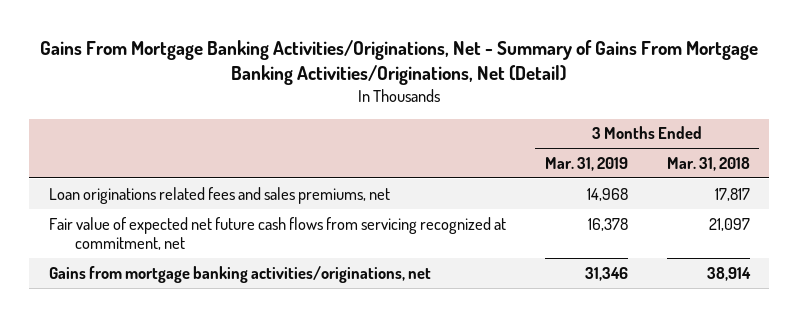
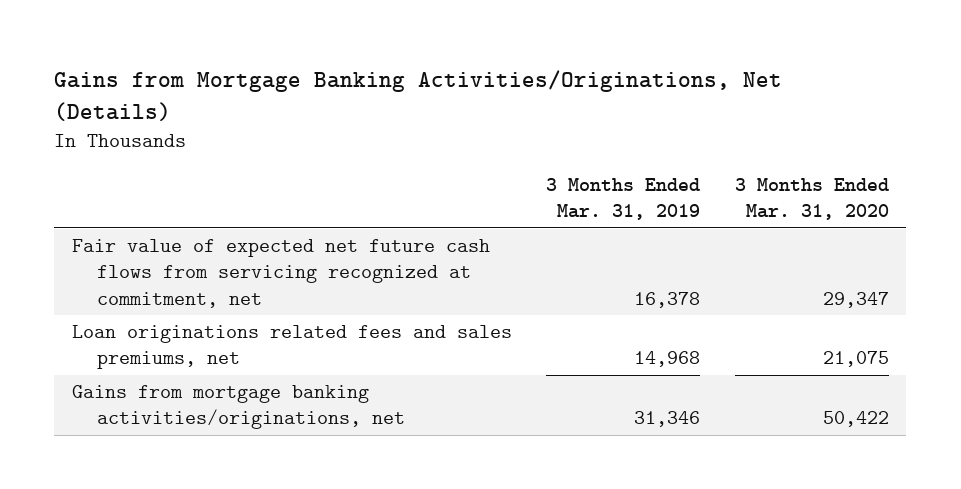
[40,39,759,86] Gains From Mortgage Banking Activities/Originations, Net - Summary of Gains From Mortgage Banking Activities/Originations, Net (Detail) -> [54,69,783,121] Gains from Mortgage Banking Activities/Originations, Net (Details)
[666,157,750,172] Mar. 31, 2018 -> none
none -> [735,177,890,221] 3 Months Ended Mar. 31, 2020
[48,186,390,204] Loan originations related fees and sales premiums, net -> [71,324,512,370] Loan originations related fees and sales premiums, net

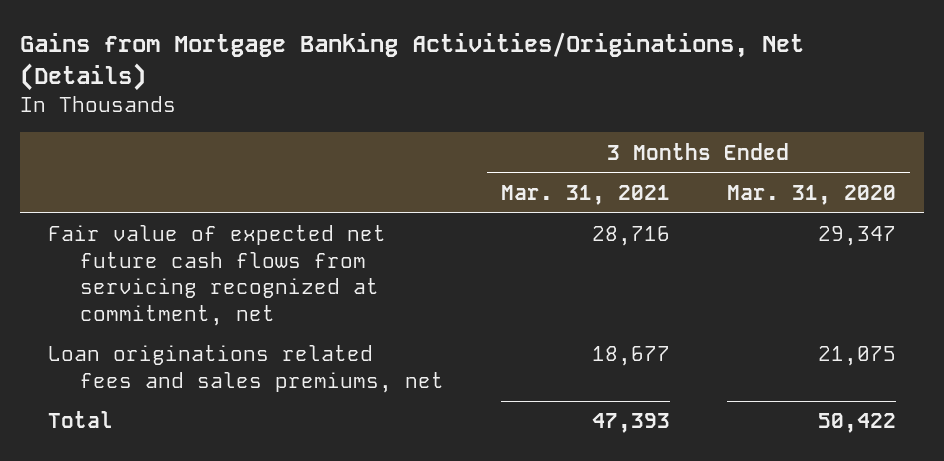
[546,177,701,221] 3 Months Ended Mar. 31, 2019 -> none
none -> [501,185,671,206] Mar. 31, 2021
[71,384,406,430] Gains from mortgage banking activities/originations, net -> [47,411,113,429] Total

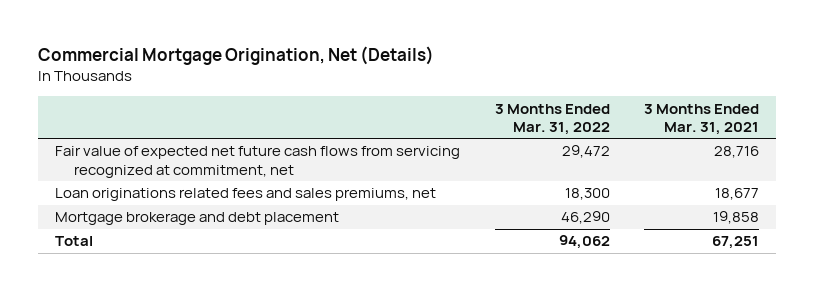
[19,31,804,91] Gains from Mortgage Banking Activities/Originations, Net (Details) -> [38,46,435,66] Commercial Mortgage Origination, Net (Details)
[726,185,896,206] Mar. 31, 2020 -> none
none -> [494,103,610,135] 3 Months Ended Mar. 31, 2022
none -> [55,212,340,226] Mortgage brokerage and debt placement
[592,413,671,434] 47,393 -> [711,236,759,250] 67,251

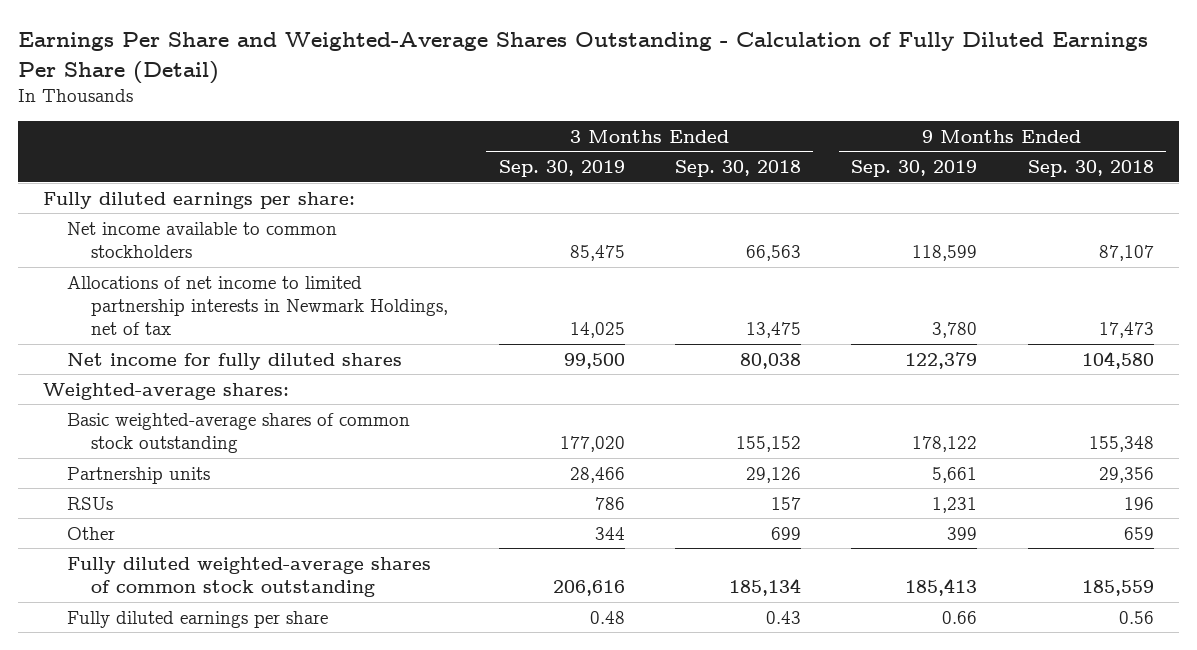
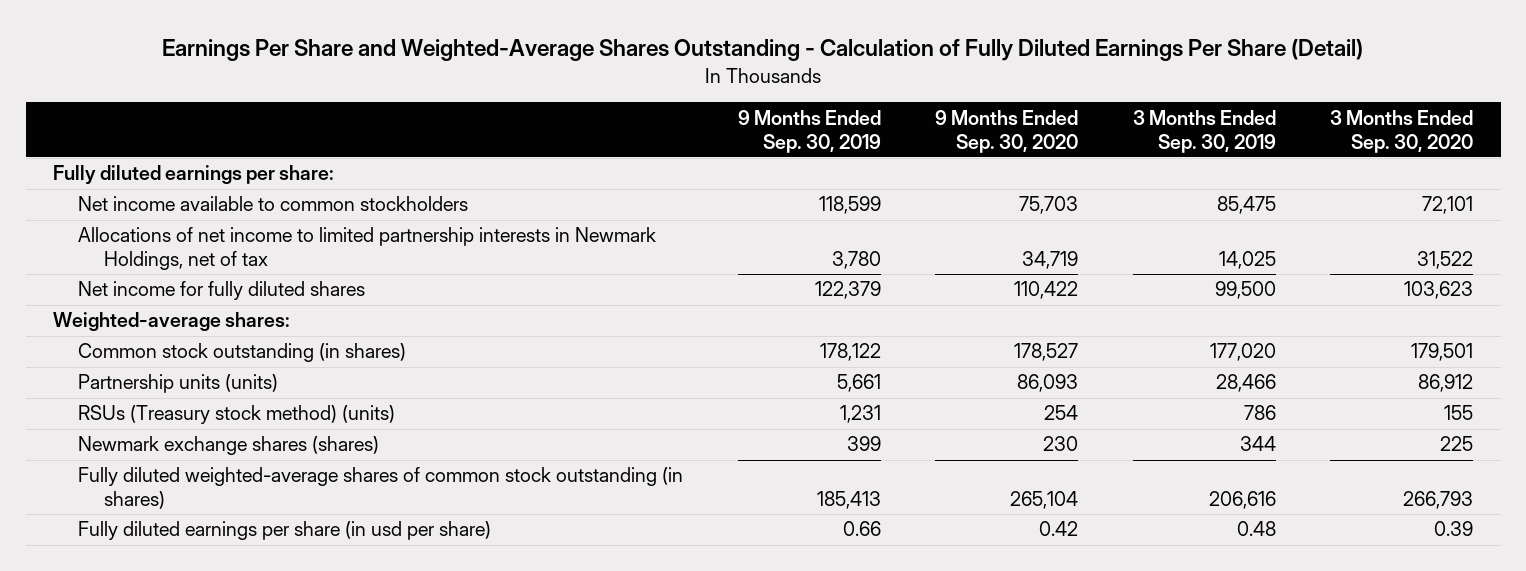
[674,159,801,177] Sep. 30, 2018 -> none
[1027,159,1154,177] Sep. 30, 2018 -> none
none -> [935,109,1079,153] 9 Months Ended Sep. 30, 2020
none -> [1330,109,1474,153] 3 Months Ended Sep. 30, 2020
[67,412,411,454] Basic weighted-average shares of common stock outstanding -> [78,343,407,363] Common stock outstanding (in shares)
[67,466,211,484] Partnership units -> [78,374,279,394] Partnership units (units)
[67,496,114,510] RSUs -> [78,405,396,425] RSUs (Treasury stock method) (units)
[67,526,116,540] Other -> [78,436,380,456] Newmark exchange shares (shares)
[67,556,432,598] Fully diluted weighted-average shares of common stock outstanding -> [78,467,684,510] Fully diluted weighted-average shares of common stock outstanding (in shares)
[67,610,329,628] Fully diluted earnings per share -> [78,521,492,541] Fully diluted earnings per share (in usd per share)

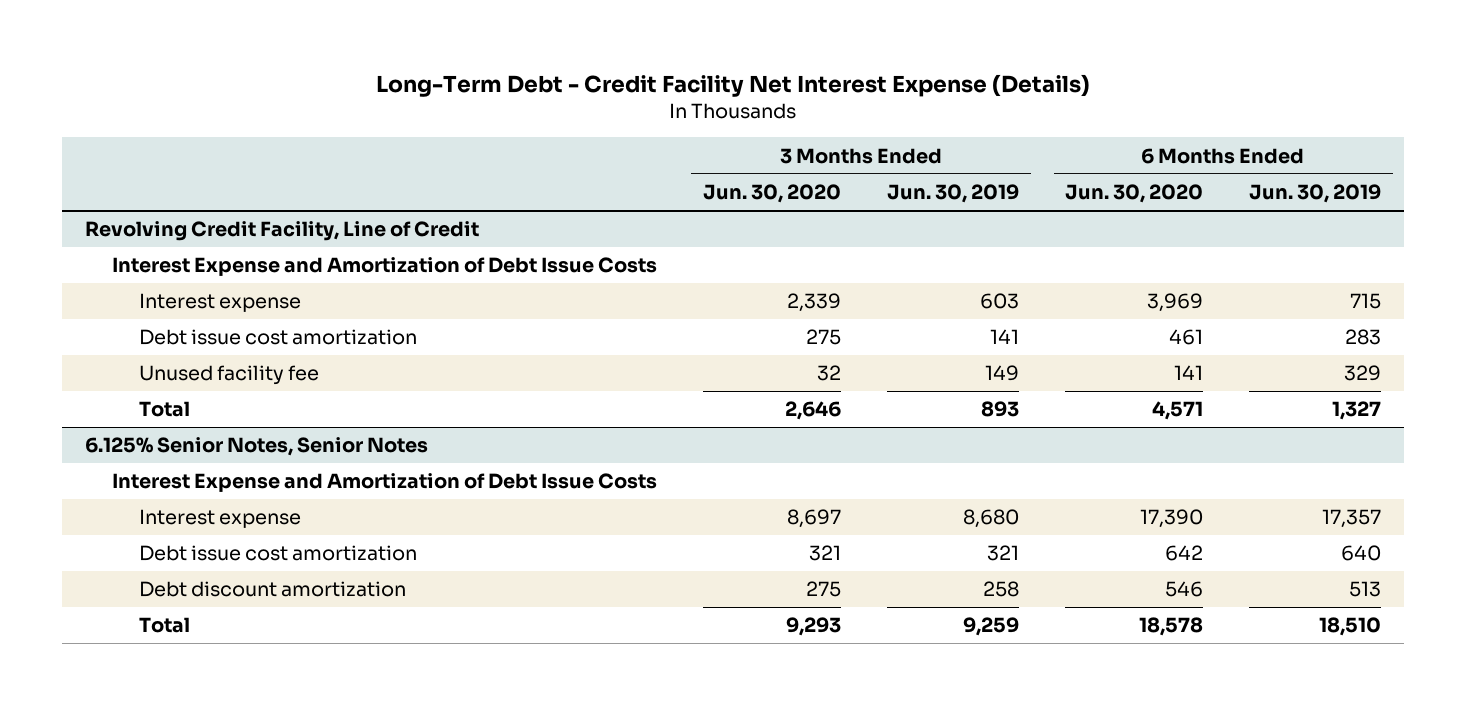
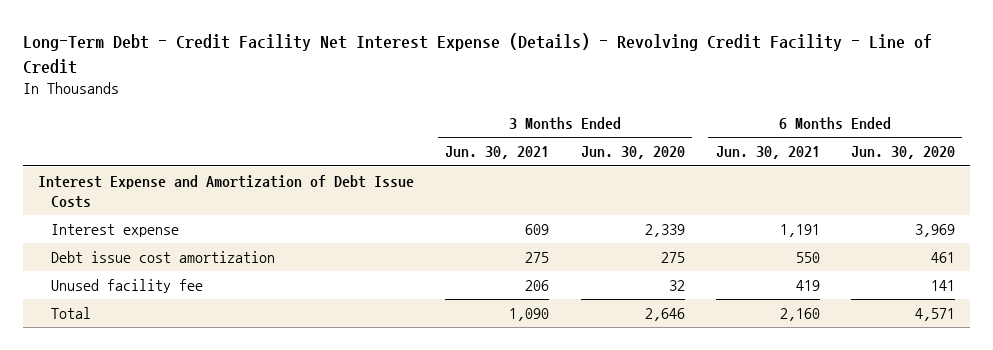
[376,74,1091,98] Long-Term Debt - Credit Facility Net Interest Expense (Details) -> [22,33,932,74] Long-Term Debt - Credit Facility Net Interest Expense (Details) - Revolving Credit Facility - Line of Credit
[887,184,1020,204] Jun. 30, 2019 -> none
[1249,184,1382,204] Jun. 30, 2019 -> none
none -> [445,146,550,160] Jun. 30, 2021
none -> [715,146,820,160] Jun. 30, 2021
[85,221,480,242] Revolving Credit Facility, Line of Credit -> none
[85,437,429,457] 6.125% Senior Notes, Senior Notes -> none
[111,473,657,493] Interest Expense and Amortization of Debt Issue Costs -> none
[138,509,301,529] Interest expense -> none
[138,545,417,562] Debt issue cost amortization -> none
[138,581,406,598] Debt discount amortization -> none
[138,617,190,634] Total -> none

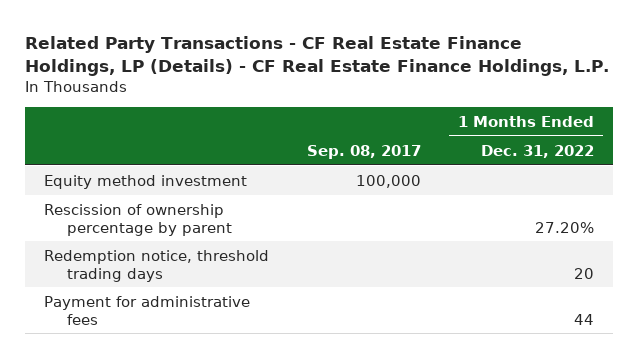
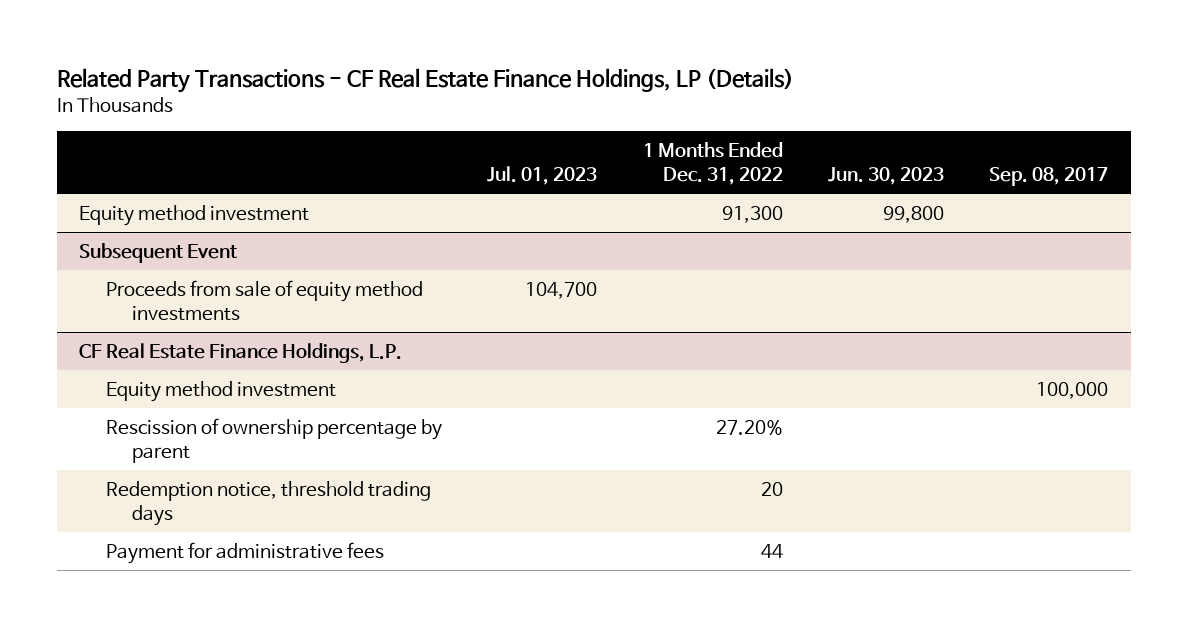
[25,35,610,76] Related Party Transactions - CF Real Estate Finance Holdings, LP (Details) - CF Real Estate Finance Holdings, L.P. -> [56,68,794,94] Related Party Transactions - CF Real Estate Finance Holdings, LP (Details)
none -> [487,166,598,186] Jul. 01, 2023
none -> [827,167,944,186] Jun. 30, 2023
none -> [79,204,310,226] Equity method investment
none -> [79,242,238,263] Subsequent Event
none -> [105,279,423,321] Proceeds from sale of equity method investments
none -> [79,342,403,363] CF Real Estate Finance Holdings, L.P.

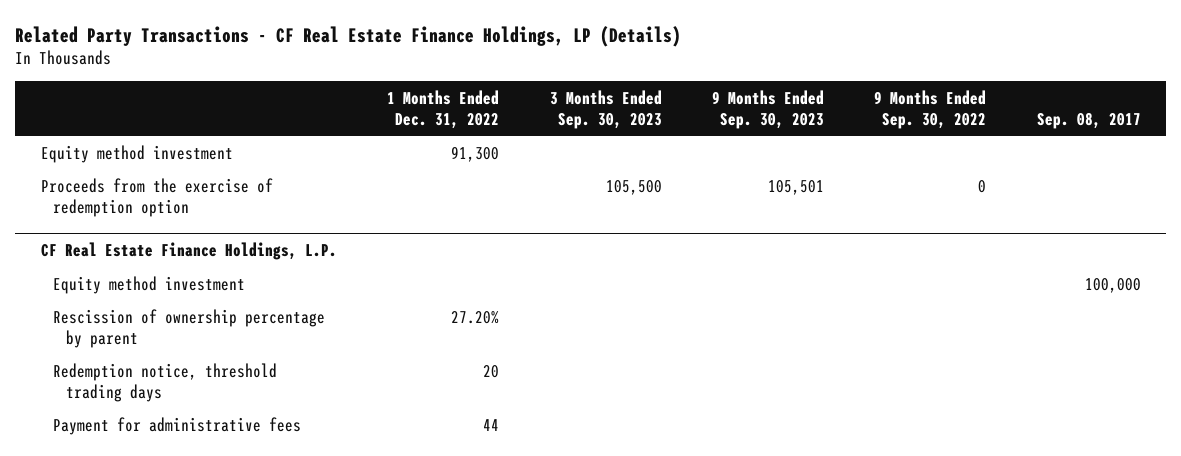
[487,166,598,186] Jul. 01, 2023 -> none
[827,167,944,186] Jun. 30, 2023 -> none
none -> [549,89,662,129] 3 Months Ended Sep. 30, 2023
none -> [711,89,824,129] 9 Months Ended Sep. 30, 2023
none -> [874,89,987,129] 9 Months Ended Sep. 30, 2022
[79,242,238,263] Subsequent Event -> none
[105,279,423,321] Proceeds from sale of equity method investments -> [40,177,273,217] Proceeds from the exercise of redemption option

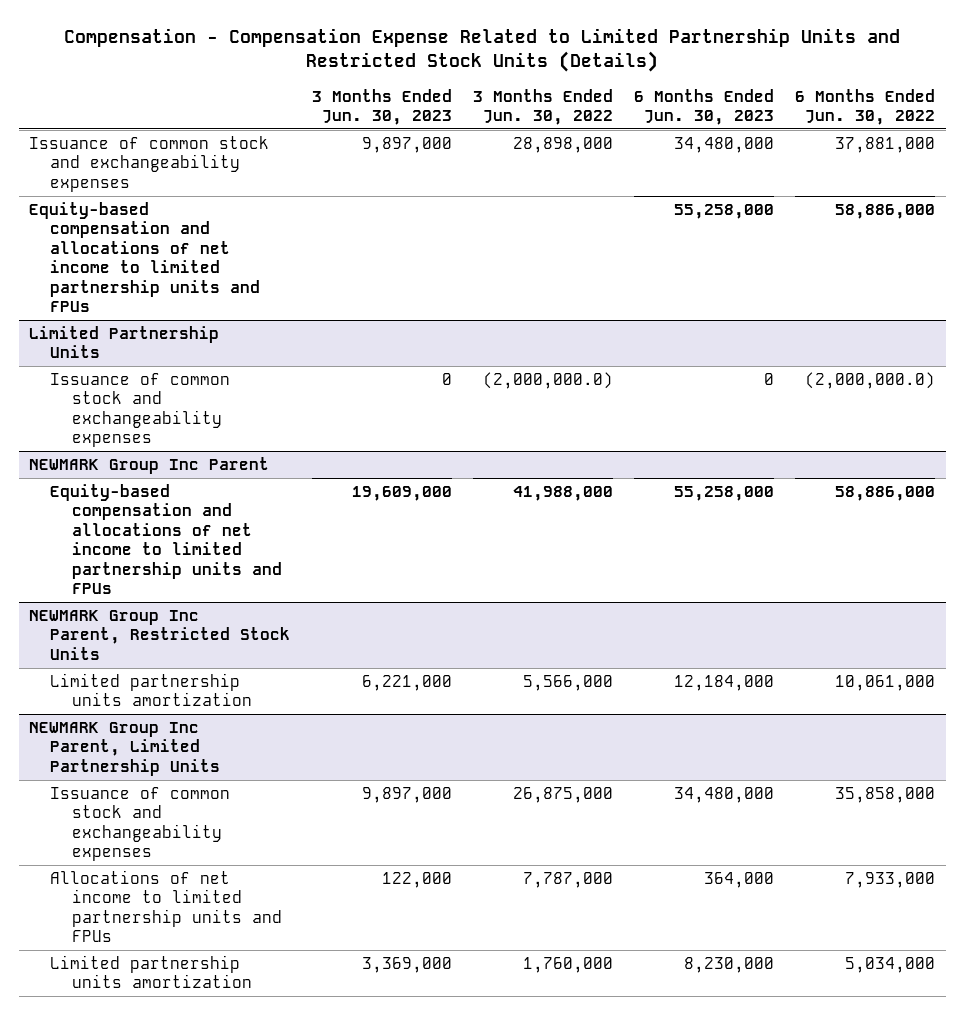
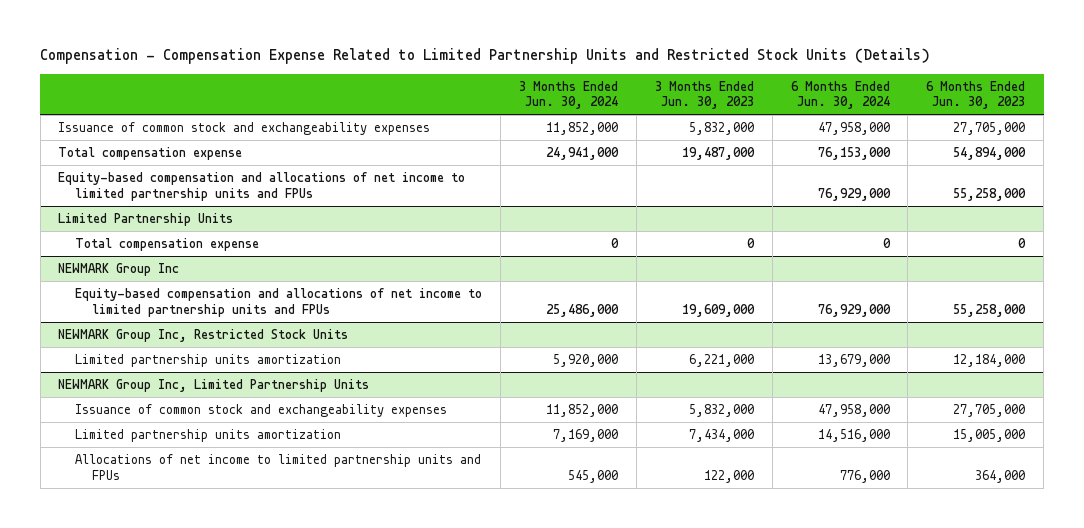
[472,88,613,126] 3 Months Ended Jun. 30, 2022 -> none
[795,88,936,126] 6 Months Ended Jun. 30, 2022 -> none
none -> [519,80,619,110] 3 Months Ended Jun. 30, 2024
none -> [790,80,890,110] 6 Months Ended Jun. 30, 2024
[361,136,452,153] 9,897,000 -> [688,122,754,136] 5,832,000
[674,136,775,153] 34,480,000 -> [953,122,1026,136] 27,705,000
none -> [58,147,243,161] Total compensation expense
[50,372,231,448] Issuance of common stock and exchangeability expenses -> none
none -> [75,238,260,252] Total compensation expense
[29,456,270,474] NEWMARK Group Inc Parent -> [58,263,180,277] NEWMARK Group Inc
[29,609,291,660] NEWMARK Group Inc Parent, Restricted Stock Units -> [58,329,349,343] NEWMARK Group Inc, Restricted Stock Units
[29,721,221,776] NEWMARK Group Inc Parent, Limited Partnership Units -> [58,379,370,393] NEWMARK Group Inc, Limited Partnership Units
[361,786,452,803] 9,897,000 -> [688,404,754,418] 5,832,000
[674,786,775,803] 34,480,000 -> [953,404,1026,418] 27,705,000
none -> [75,429,342,443] Limited partnership units amortization
[50,954,252,989] Limited partnership units amortization -> none

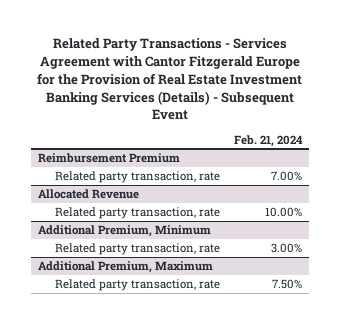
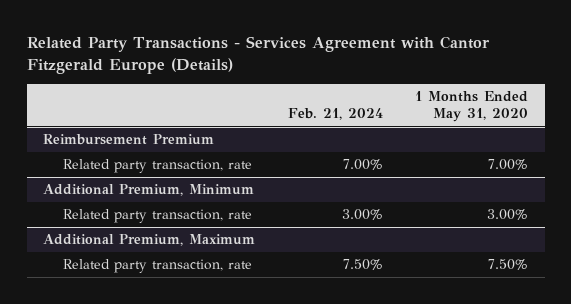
[36,38,302,121] Related Party Transactions - Services Agreement with Cantor Fitzgerald Europe for the Provision of Real Estate Investment Banking Services (Details) - Subsequent Event -> [26,36,490,75] Related Party Transactions - Services Agreement with Cantor Fitzgerald Europe (Details)
none -> [415,91,529,123] 1 Months Ended May 31, 2020
[37,188,139,199] Allocated Revenue -> none
[55,206,221,219] Related party transaction, rate -> none

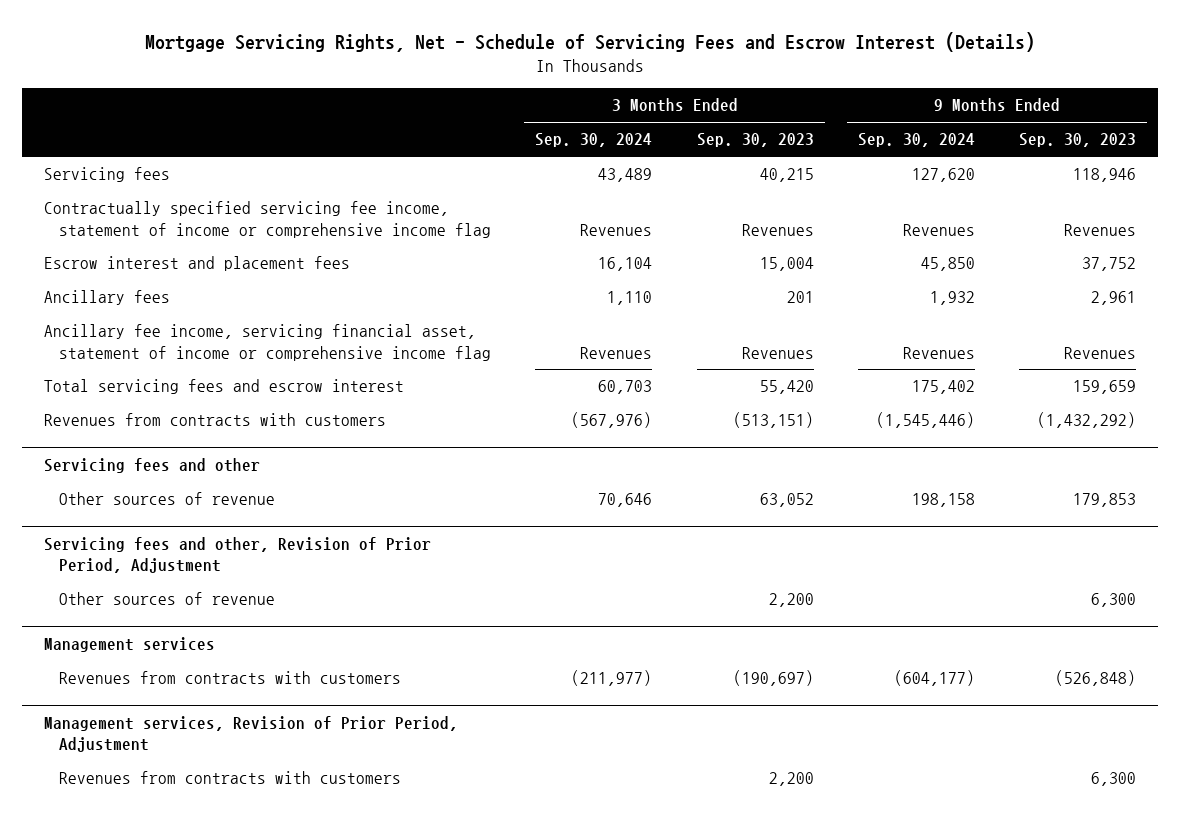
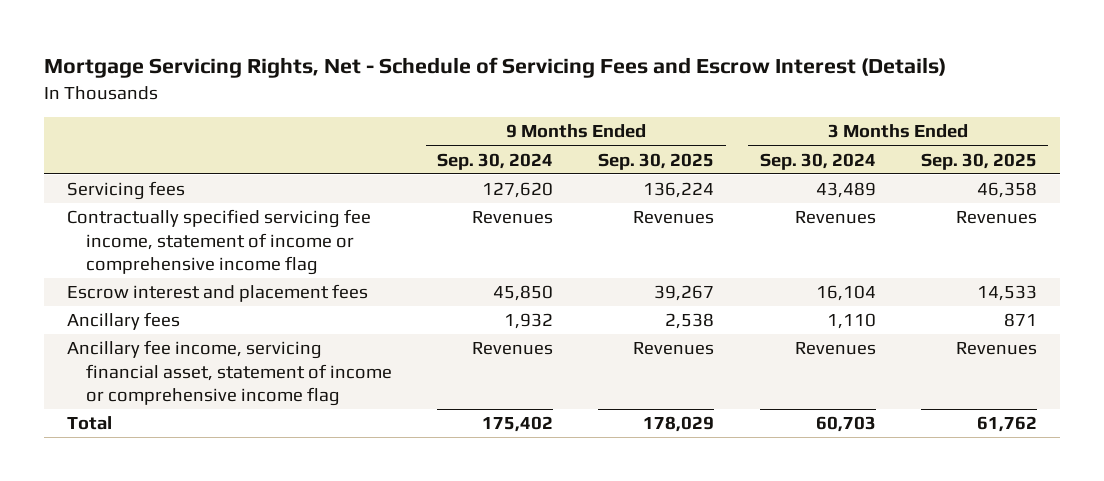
[696,133,814,148] Sep. 30, 2023 -> none
[1018,133,1136,148] Sep. 30, 2023 -> none
none -> [598,152,715,170] Sep. 30, 2025
none -> [921,152,1038,170] Sep. 30, 2025
[44,413,387,427] Revenues from contracts with customers -> none
[44,457,261,473] Servicing fees and other -> none
[59,492,276,506] Other sources of revenue -> none
[44,536,432,574] Servicing fees and other, Revision of Prior Period, Adjustment -> none
[59,592,276,606] Other sources of revenue -> none
[44,636,216,652] Management services -> none
[59,671,402,685] Revenues from contracts with customers -> none
[44,715,459,753] Management services, Revision of Prior Period, Adjustment -> none
[59,771,402,785] Revenues from contracts with customers -> none
[44,379,405,395] Total servicing fees and escrow interest -> [67,416,113,431] Total

